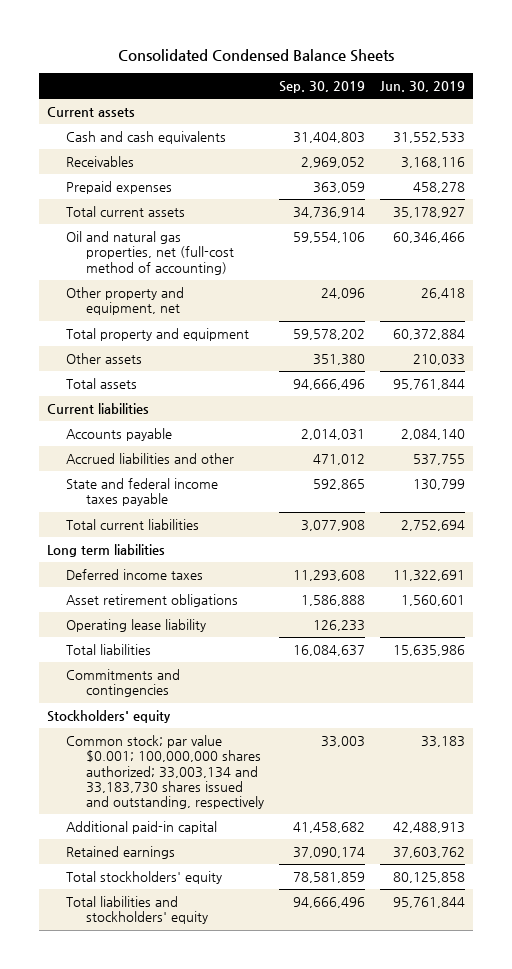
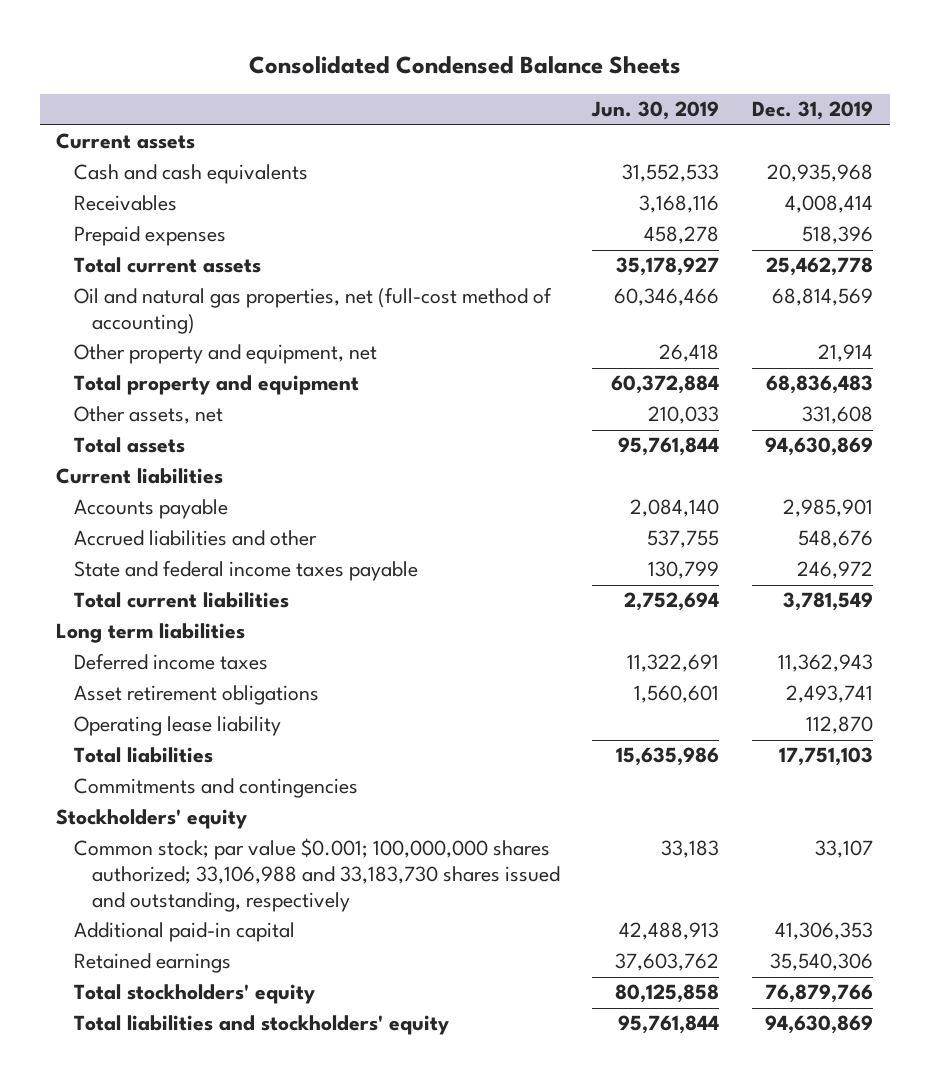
[278,81,365,94] Sep. 30, 2019 -> none
none -> [752,101,874,121] Dec. 31, 2019
[66,353,143,365] Other assets -> [73,406,223,425] Other assets, net
[66,735,264,809] Common stock; par value $0.001; 100,000,000 shares authorized; 33,003,134 and 33,183,730 shares issued and outstanding, respectively -> [73,838,560,912] Common stock; par value $0.001; 100,000,000 shares authorized; 33,106,988 and 33,183,730 shares issued and outstanding, respectively

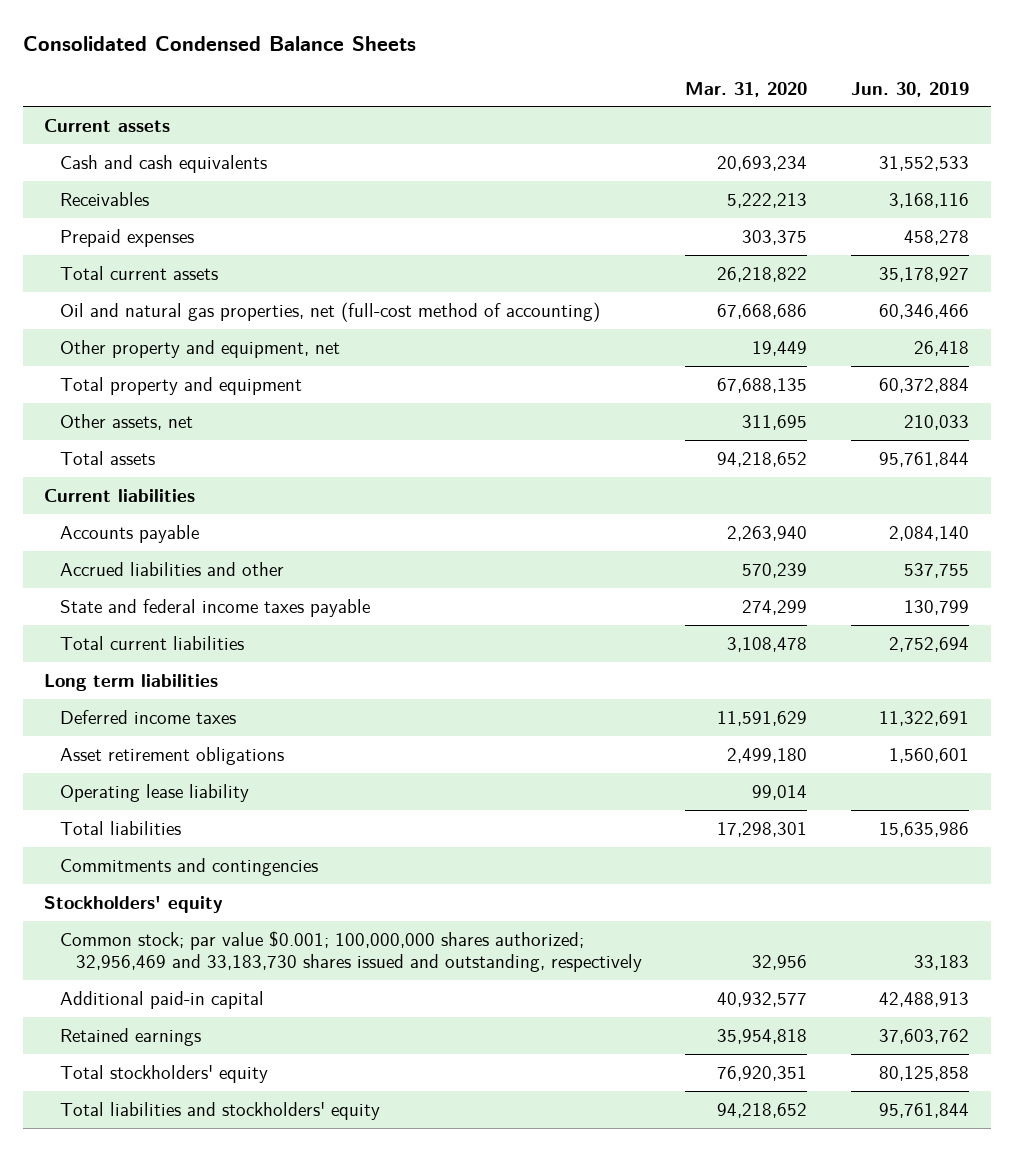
[752,101,874,121] Dec. 31, 2019 -> none
none -> [685,81,808,97] Mar. 31, 2020
[73,838,560,912] Common stock; par value $0.001; 100,000,000 shares authorized; 33,106,988 and 33,183,730 shares issued and outstanding, respectively -> [60,930,642,972] Common stock; par value $0.001; 100,000,000 shares authorized; 32,956,469 and 33,183,730 shares issued and outstanding, respectively

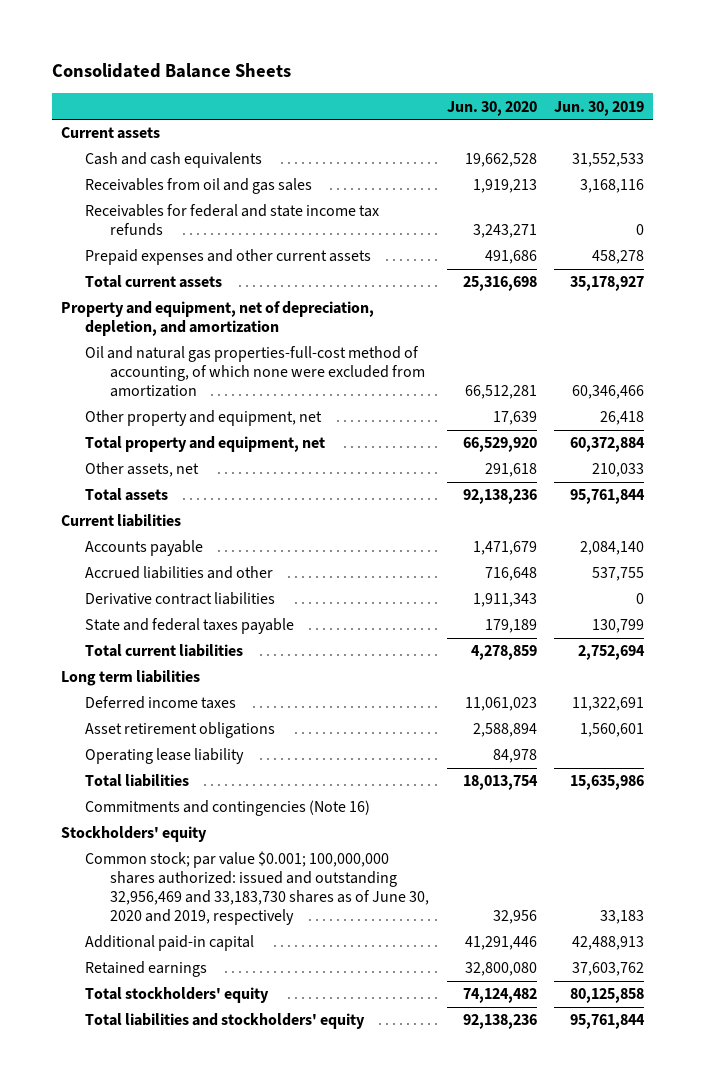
[22,36,416,52] Consolidated Condensed Balance Sheets -> [52,63,292,79] Consolidated Balance Sheets
[685,81,808,97] Mar. 31, 2020 -> none
none -> [446,100,537,116] Jun. 30, 2020
[60,191,150,206] Receivables -> [85,178,313,195] Receivables from oil and gas sales
none -> [85,204,380,237] Receivables for federal and state income tax refunds
[60,228,195,247] Prepaid expenses -> [85,249,372,266] Prepaid expenses and other current assets
none -> [61,301,375,337] Property and equipment, net of depreciation, depletion, and amortization
[60,301,601,322] Oil and natural gas properties, net (full-cost method of accounting) -> [85,346,425,397] Oil and natural gas properties-full-cost method of accounting, of which none were excluded from amortization
[60,376,303,395] Total property and equipment -> [85,436,326,453] Total property and equipment, net
none -> [85,592,276,606] Derivative contract liabilities
[60,598,371,617] State and federal income taxes payable -> [85,618,295,635] State and federal taxes payable
[60,857,319,876] Commitments and contingencies -> [85,800,371,817] Commitments and contingencies (Note 16)
[60,930,642,972] Common stock; par value $0.001; 100,000,000 shares authorized; 32,956,469 and 33,183,730 shares issued and outstanding, respectively -> [85,851,429,925] Common stock; par value $0.001; 100,000,000 shares authorized: issued and outstanding 32,956,469 and 33,183,730 shares as of June 30, 2020 and 2019, respectively

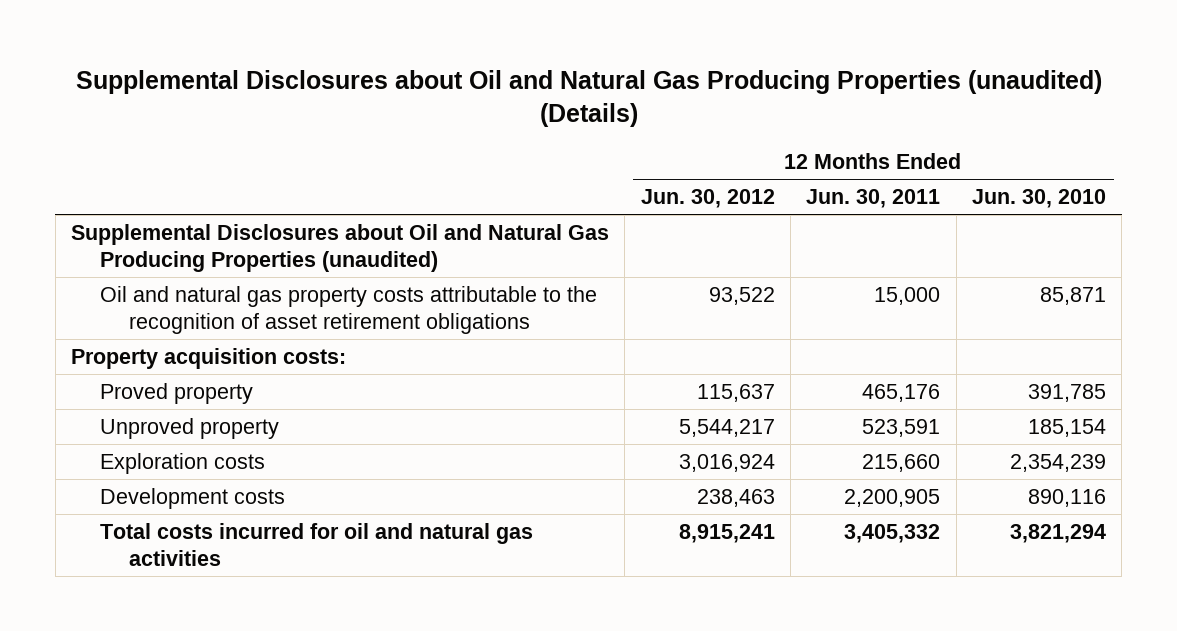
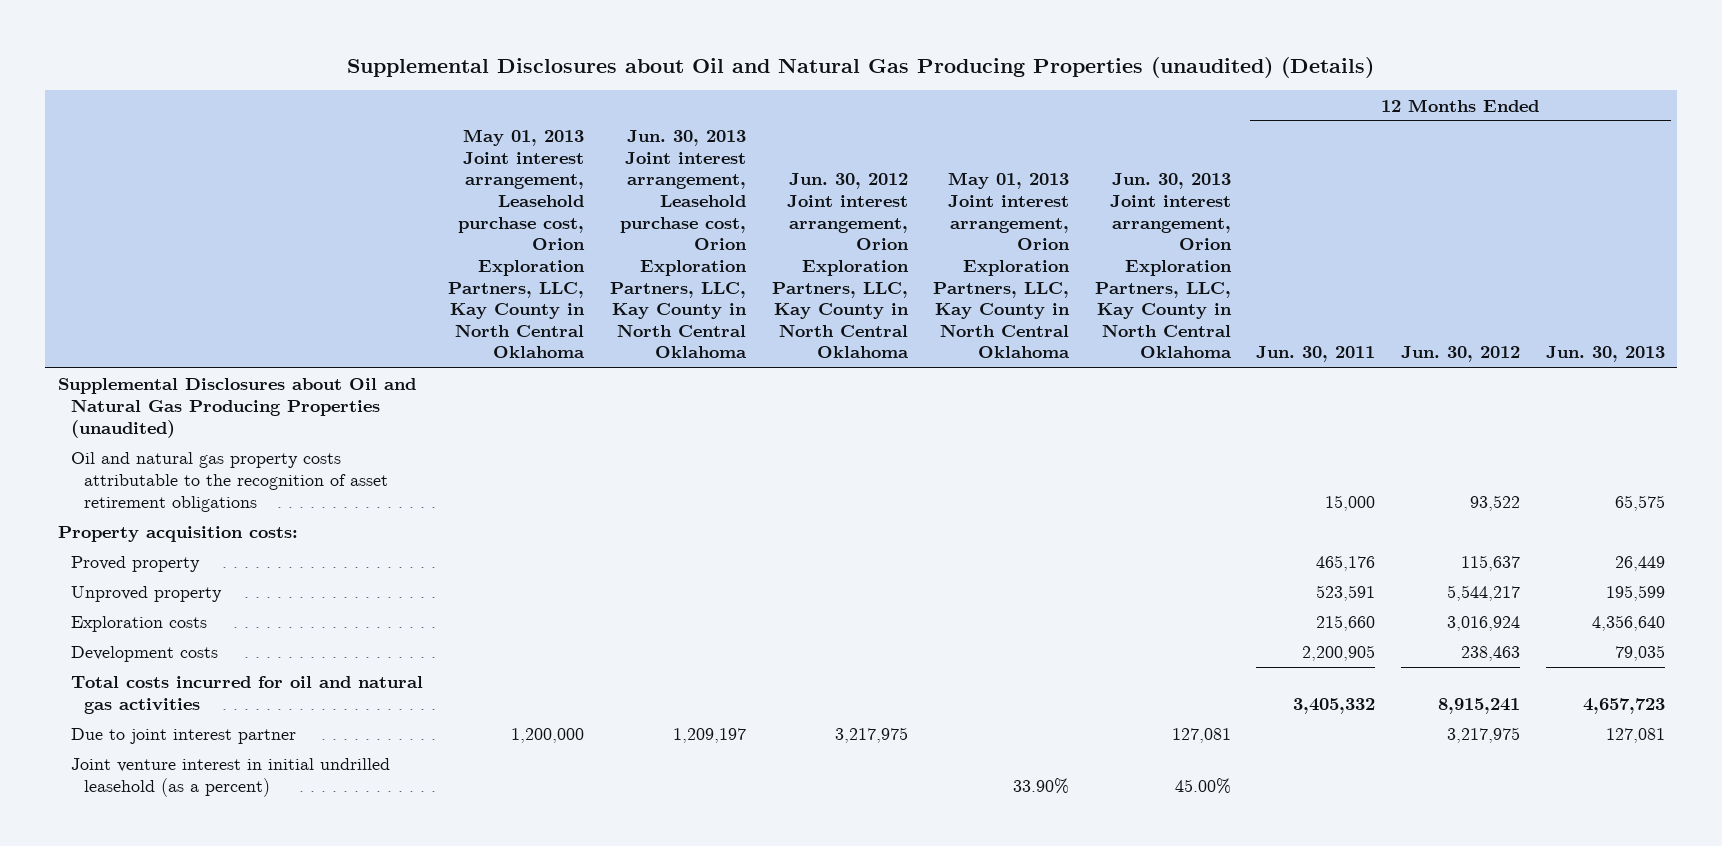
[971,189,1106,209] Jun. 30, 2010 -> none
none -> [448,129,586,359] May 01, 2013 Joint interest arrangement, Leasehold purchase cost, Orion Exploration Partners, LLC, Kay County in North Central Oklahoma
none -> [610,130,748,359] Jun. 30, 2013 Joint interest arrangement, Leasehold purchase cost, Orion Exploration Partners, LLC, Kay County in North Central Oklahoma
none -> [771,173,909,359] Jun. 30, 2012 Joint interest arrangement, Orion Exploration Partners, LLC, Kay County in North Central Oklahoma
none -> [933,172,1071,359] May 01, 2013 Joint interest arrangement, Orion Exploration Partners, LLC, Kay County in North Central Oklahoma
none -> [1094,173,1232,359] Jun. 30, 2013 Joint interest arrangement, Orion Exploration Partners, LLC, Kay County in North Central Oklahoma
none -> [1545,346,1665,363] Jun. 30, 2013
none -> [70,728,296,745] Due to joint interest partner
none -> [70,758,390,797] Joint venture interest in initial undrilled leasehold (as a percent)

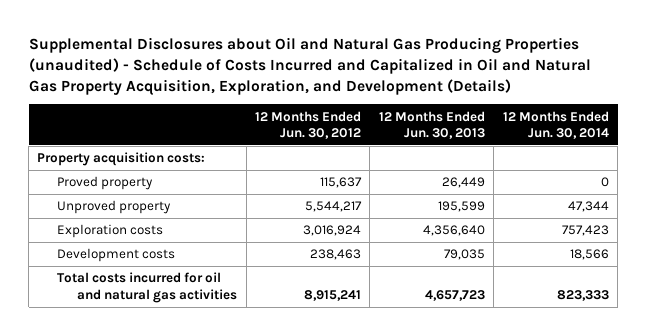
[347,56,1375,78] Supplemental Disclosures about Oil and Natural Gas Producing Properties (unaudited) (Details) -> [28,37,591,95] Supplemental Disclosures about Oil and Natural Gas Producing Properties (unaudited) - Schedule of Costs Incurred and Capitalized in Oil and Natural Gas Property Acquisition, Exploration, and Development (Details)
[448,129,586,359] May 01, 2013 Joint interest arrangement, Leasehold purchase cost, Orion Exploration Partners, LLC, Kay County in North Central Oklahoma -> none
[610,130,748,359] Jun. 30, 2013 Joint interest arrangement, Leasehold purchase cost, Orion Exploration Partners, LLC, Kay County in North Central Oklahoma -> none
[771,173,909,359] Jun. 30, 2012 Joint interest arrangement, Orion Exploration Partners, LLC, Kay County in North Central Oklahoma -> none
[933,172,1071,359] May 01, 2013 Joint interest arrangement, Orion Exploration Partners, LLC, Kay County in North Central Oklahoma -> none
[1094,173,1232,359] Jun. 30, 2013 Joint interest arrangement, Orion Exploration Partners, LLC, Kay County in North Central Oklahoma -> none
[1256,346,1376,363] Jun. 30, 2011 -> none
none -> [502,110,609,139] 12 Months Ended Jun. 30, 2014
[57,378,416,438] Supplemental Disclosures about Oil and Natural Gas Producing Properties (unaudited) -> none
[70,452,388,512] Oil and natural gas property costs attributable to the recognition of asset retirement obligations -> none
[70,728,296,745] Due to joint interest partner -> none
[70,758,390,797] Joint venture interest in initial undrilled leasehold (as a percent) -> none

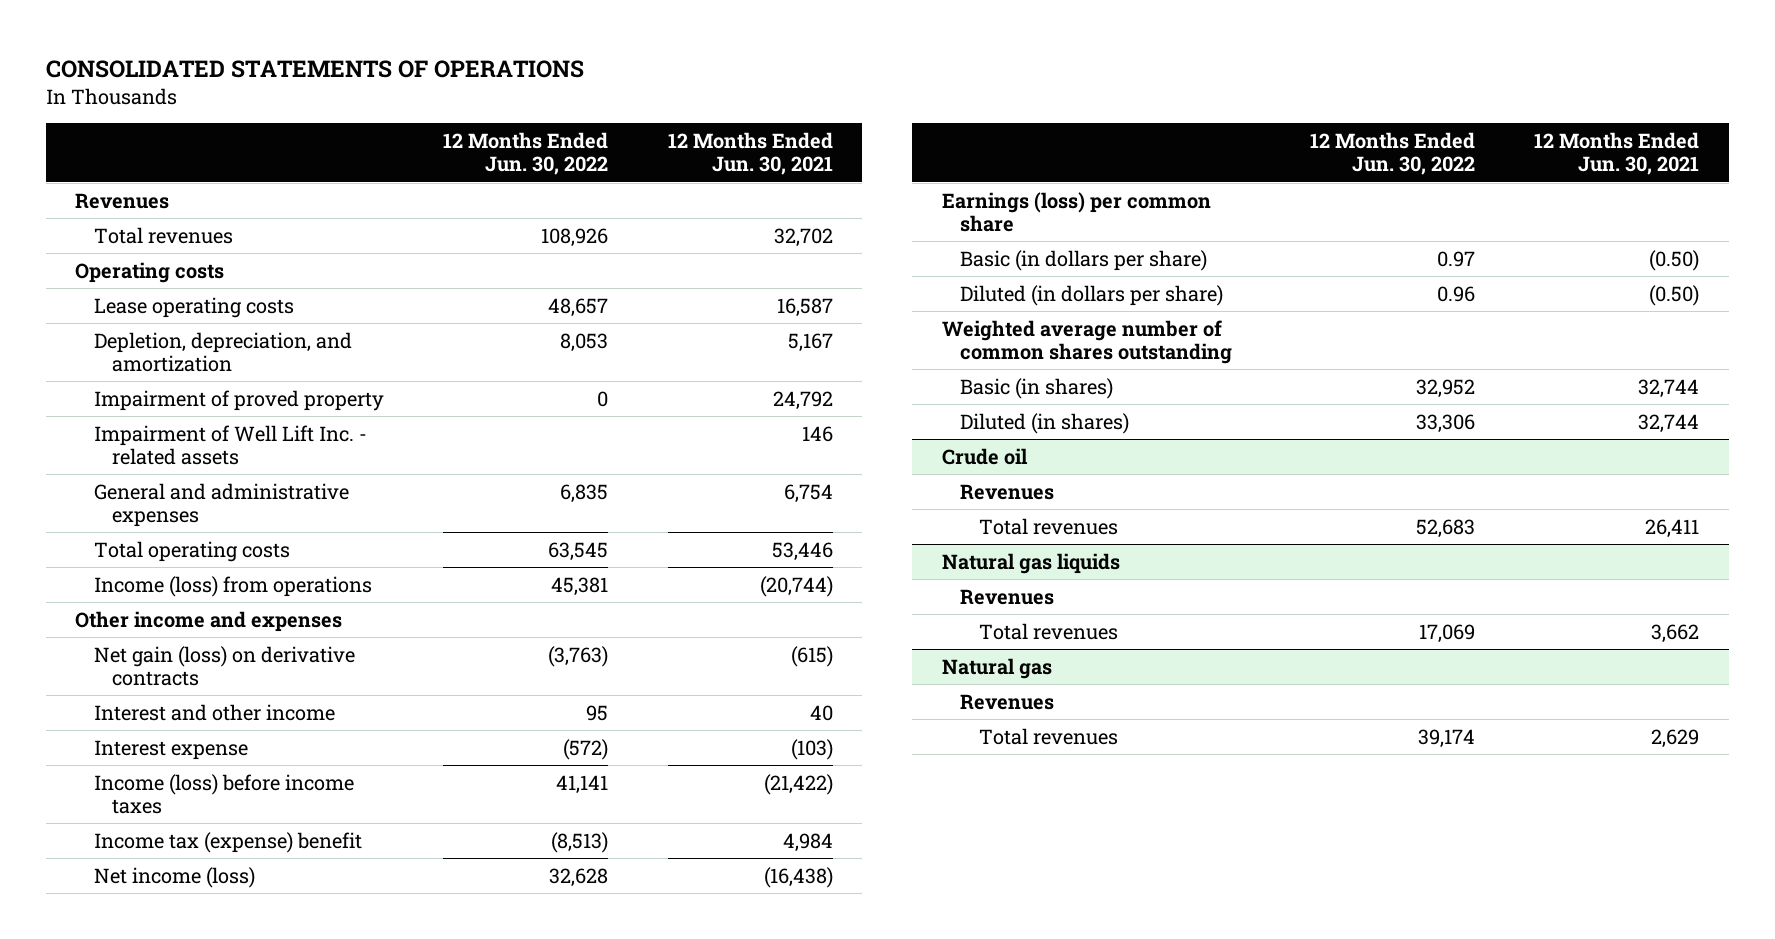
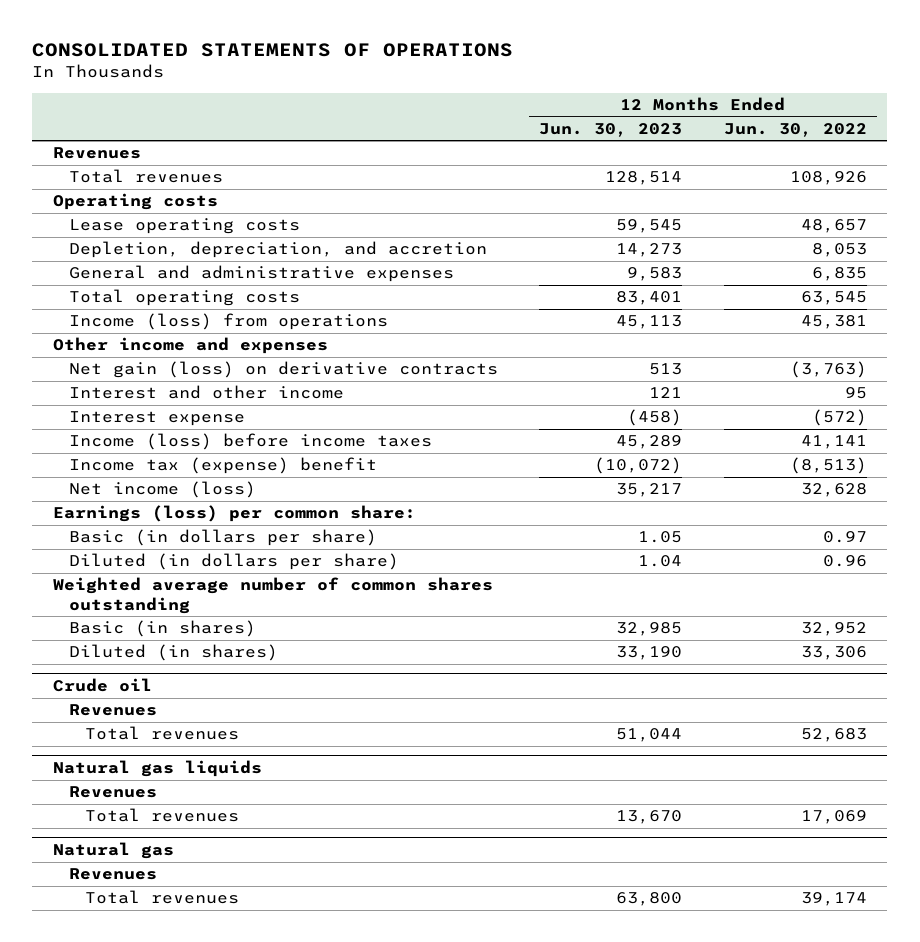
[667,132,833,176] 12 Months Ended Jun. 30, 2021 -> none
none -> [539,122,683,137] Jun. 30, 2023
[93,389,384,411] Impairment of proved property -> none
[93,424,367,465] Impairment of Well Lift Inc. - related assets -> none
[93,331,352,372] Depletion, depreciation, and amortization -> [68,241,487,259] Depletion, depreciation, and accretion
[941,191,1211,232] Earnings (loss) per common share -> [52,505,416,523] Earnings (loss) per common share:

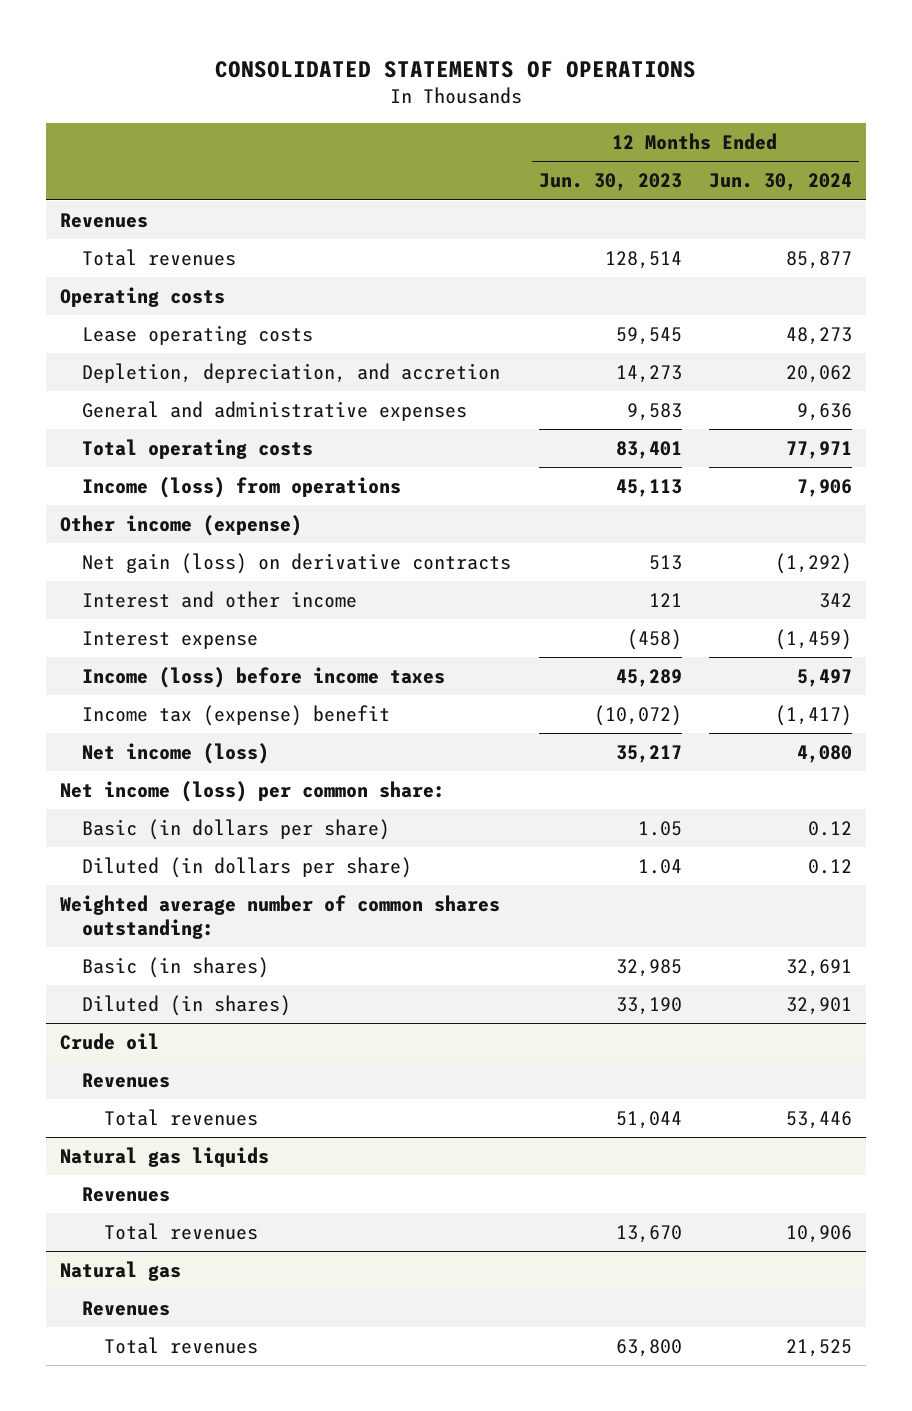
[723,122,867,137] Jun. 30, 2022 -> none
none -> [709,173,853,192] Jun. 30, 2024
[52,337,328,355] Other income and expenses -> [59,515,302,537] Other income (expense)
[52,505,416,523] Earnings (loss) per common share: -> [59,781,445,803] Net income (loss) per common share:
[52,577,493,614] Weighted average number of common shares outstanding -> [59,895,500,939] Weighted average number of common shares outstanding:

